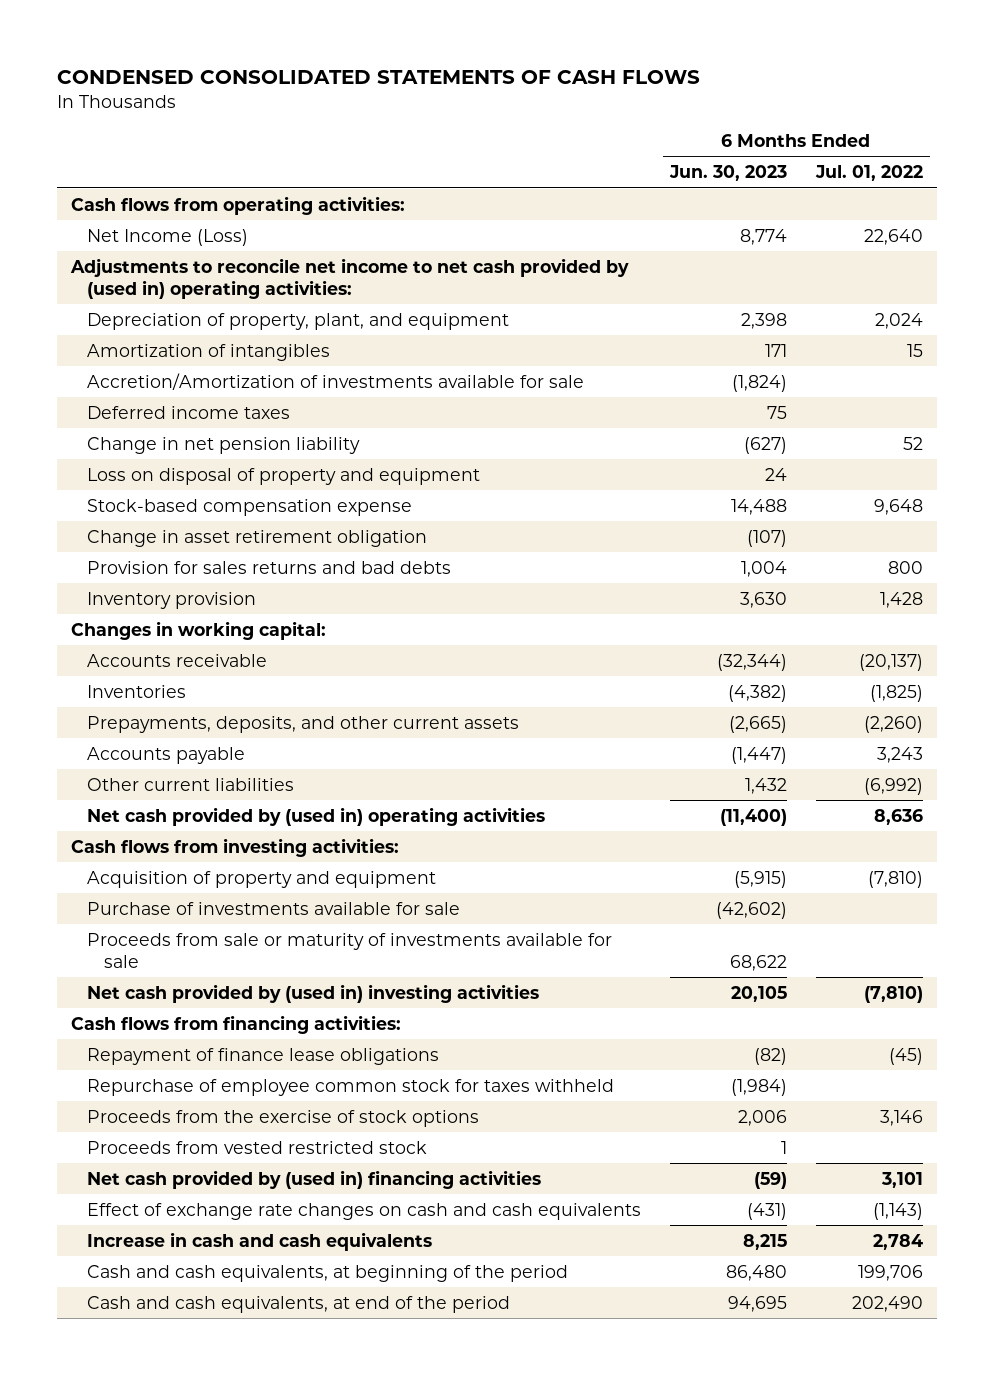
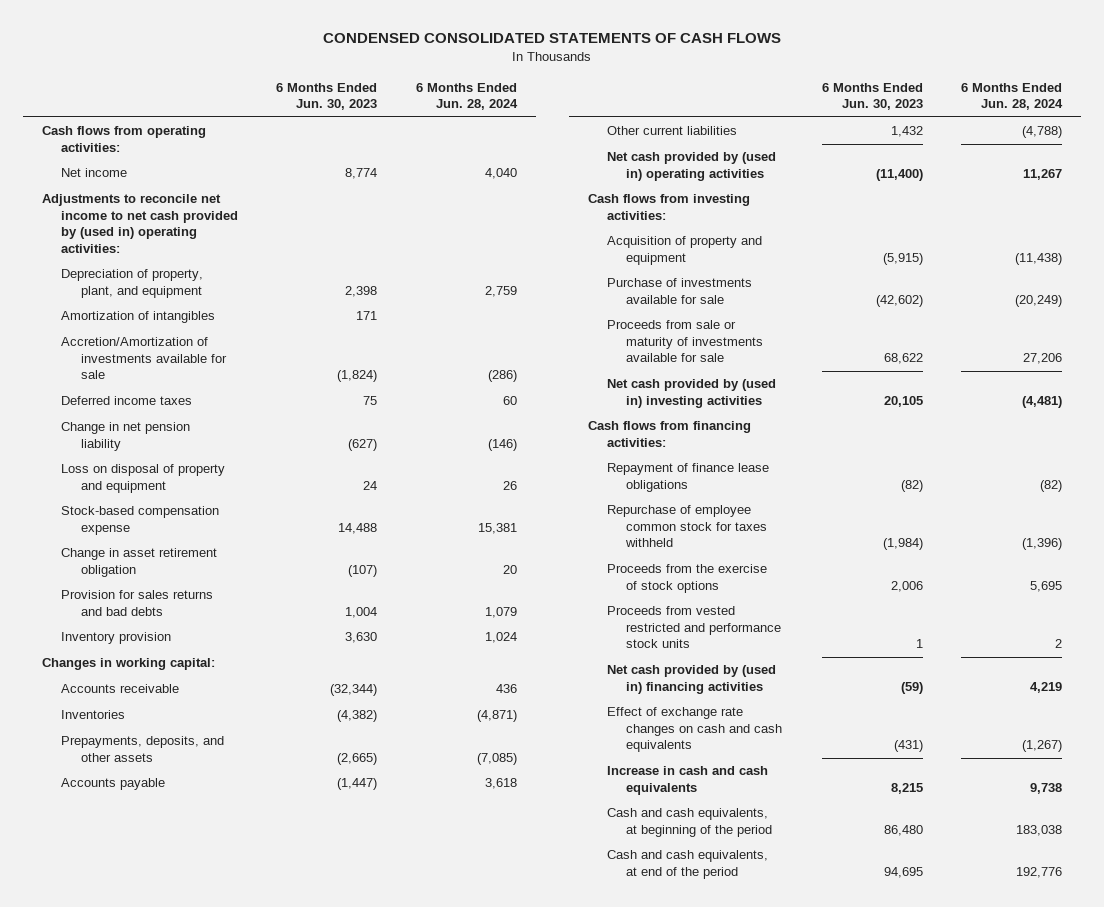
[814,165,923,182] Jul. 01, 2022 -> none
none -> [415,82,518,111] 6 Months Ended Jun. 28, 2024
[87,228,249,246] Net Income (Loss) -> [61,168,128,178] Net income
[87,715,520,733] Prepayments, deposits, and other current assets -> [61,736,225,762] Prepayments, deposits, and other assets
[87,1140,428,1154] Proceeds from vested restricted stock -> [607,606,782,649] Proceeds from vested restricted and performance stock units

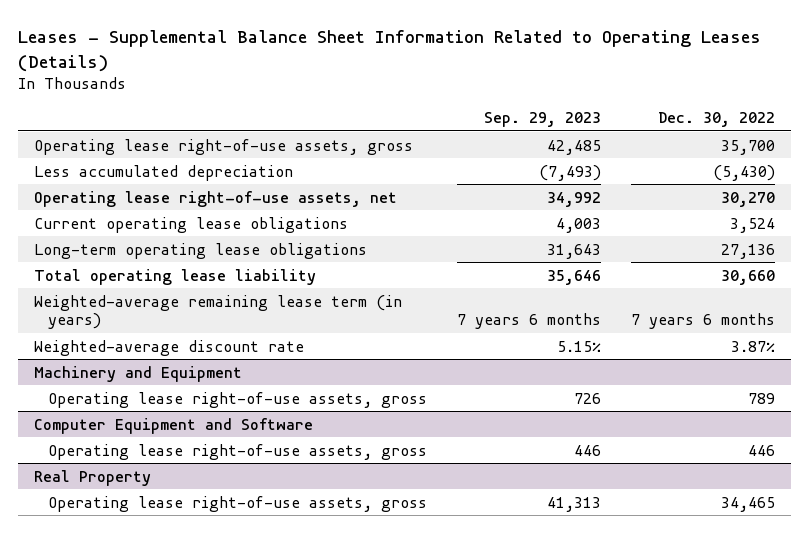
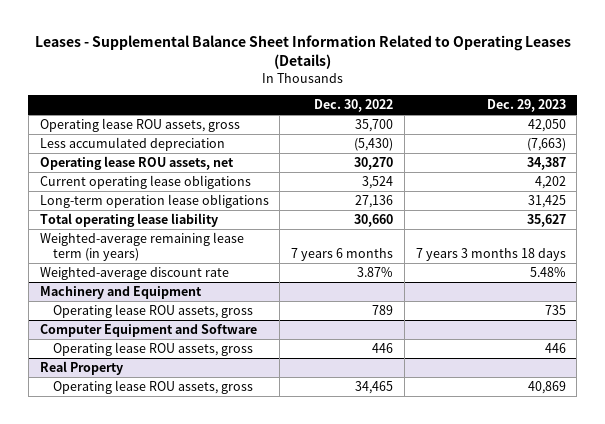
[484,112,602,128] Sep. 29, 2023 -> none
none -> [486,99,566,113] Dec. 29, 2023
[33,138,413,155] Operating lease right-of-use assets, gross -> [39,118,240,133] Operating lease ROU assets, gross
[33,190,397,207] Operating lease right-of-use assets, net -> [39,156,234,171] Operating lease ROU assets, net
[33,242,367,259] Long-term operating lease obligations -> [39,194,269,209] Long-term operation lease obligations
[47,391,427,408] Operating lease right-of-use assets, gross -> [53,304,254,319] Operating lease ROU assets, gross
[47,443,427,460] Operating lease right-of-use assets, gross -> [53,342,254,357] Operating lease ROU assets, gross
[47,495,427,512] Operating lease right-of-use assets, gross -> [53,380,254,395] Operating lease ROU assets, gross

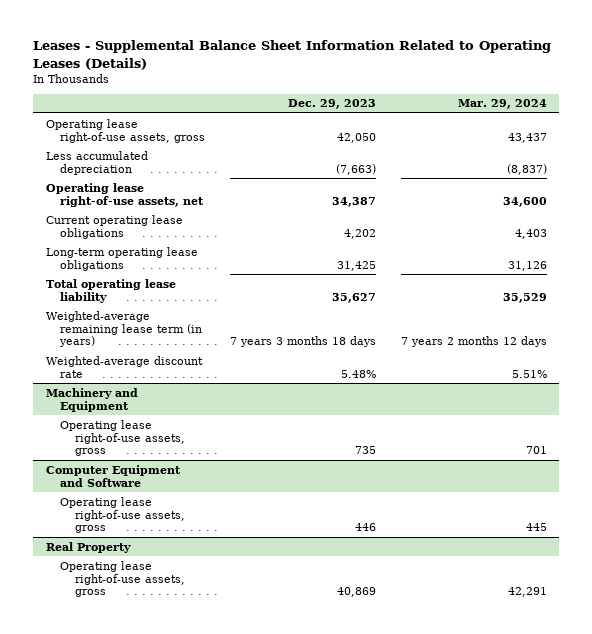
[314,99,394,113] Dec. 30, 2022 -> none
none -> [457,99,547,110] Mar. 29, 2024
[39,118,240,133] Operating lease ROU assets, gross -> [45,118,206,143] Operating lease right-of-use assets, gross
[39,156,234,171] Operating lease ROU assets, net -> [45,182,205,207] Operating lease right-of-use assets, net
[39,194,269,209] Long-term operation lease obligations -> [45,246,198,271] Long-term operating lease obligations
[53,304,254,319] Operating lease ROU assets, gross -> [60,419,185,457] Operating lease right-of-use assets, gross
[53,342,254,357] Operating lease ROU assets, gross -> [60,496,185,534] Operating lease right-of-use assets, gross
[53,380,254,395] Operating lease ROU assets, gross -> [60,560,185,598] Operating lease right-of-use assets, gross

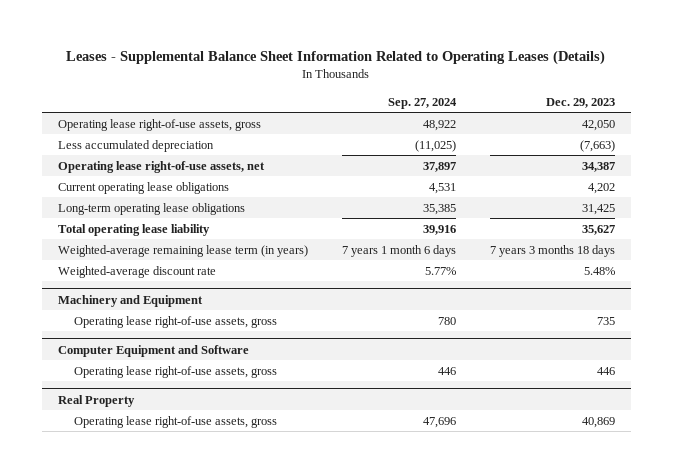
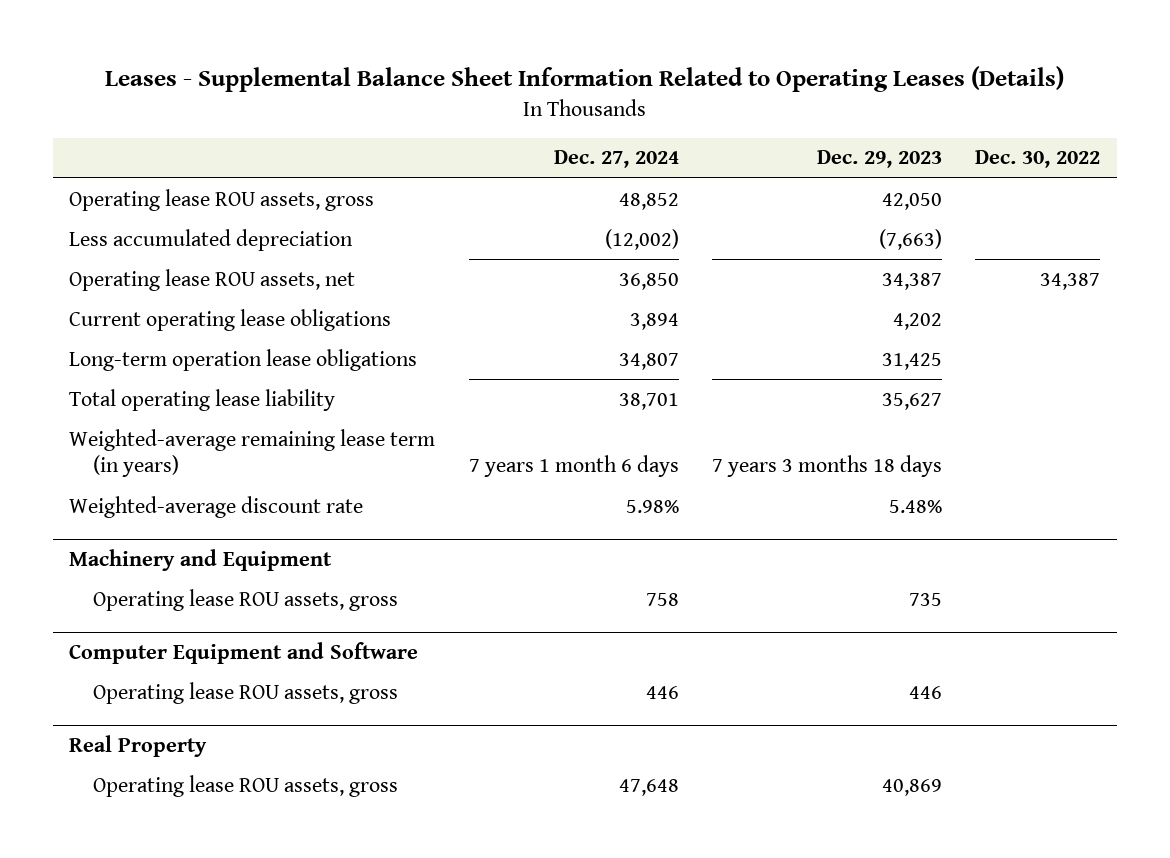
[387,97,457,109] Sep. 27, 2024 -> none
none -> [553,150,679,169] Dec. 27, 2024
none -> [975,150,1101,169] Dec. 30, 2022
[58,118,262,131] Operating lease right-of-use assets, gross -> [69,188,375,211] Operating lease ROU assets, gross
[58,160,266,173] Operating lease right-of-use assets, net -> [69,268,356,291] Operating lease ROU assets, net
[58,202,246,215] Long-term operating lease obligations -> [69,348,418,371] Long-term operation lease obligations
[73,315,277,328] Operating lease right-of-use assets, gross -> [93,588,399,611] Operating lease ROU assets, gross
[73,365,277,378] Operating lease right-of-use assets, gross -> [93,681,399,704] Operating lease ROU assets, gross
[73,415,277,428] Operating lease right-of-use assets, gross -> [93,774,399,797] Operating lease ROU assets, gross

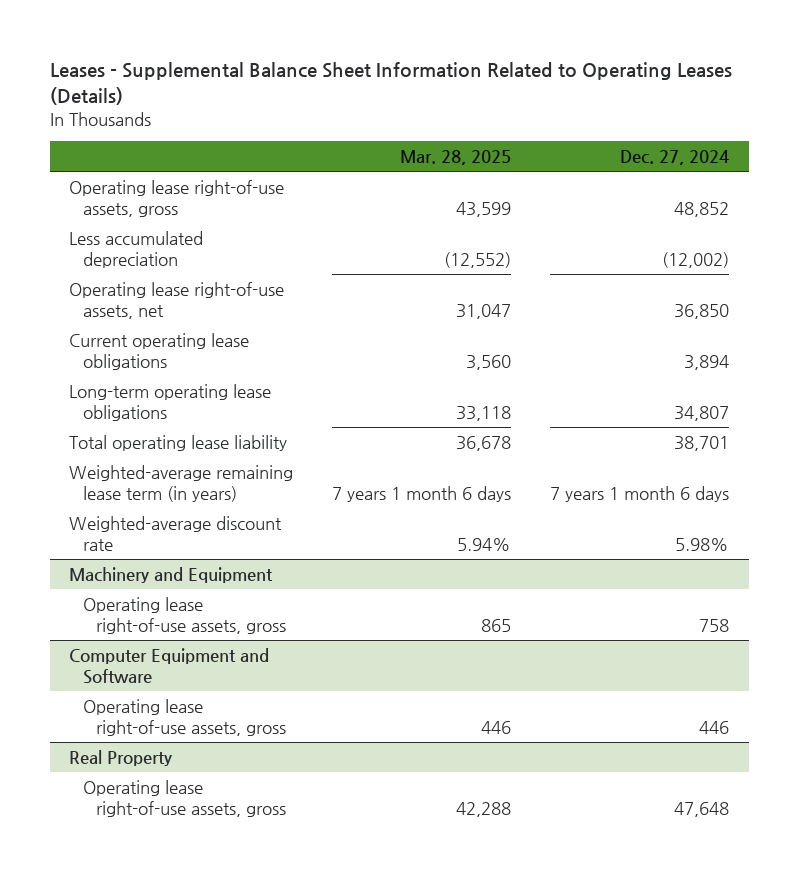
[817,150,943,169] Dec. 29, 2023 -> none
[975,150,1101,169] Dec. 30, 2022 -> none
none -> [400,150,512,166] Mar. 28, 2025
[69,188,375,211] Operating lease ROU assets, gross -> [69,179,285,217] Operating lease right-of-use assets, gross
[69,268,356,291] Operating lease ROU assets, net -> [69,281,285,319] Operating lease right-of-use assets, net
[69,348,418,371] Long-term operation lease obligations -> [69,383,272,421] Long-term operating lease obligations
[93,588,399,611] Operating lease ROU assets, gross -> [82,596,286,634] Operating lease right-of-use assets, gross
[93,681,399,704] Operating lease ROU assets, gross -> [82,698,286,736] Operating lease right-of-use assets, gross
[93,774,399,797] Operating lease ROU assets, gross -> [82,779,286,817] Operating lease right-of-use assets, gross

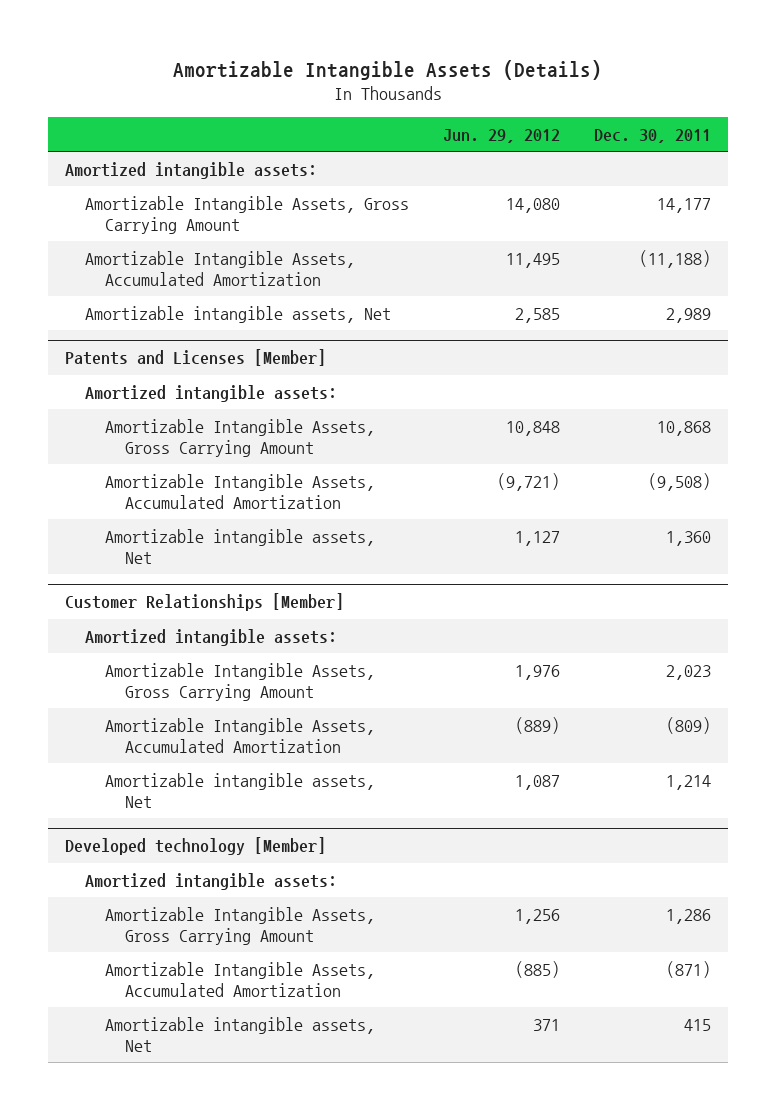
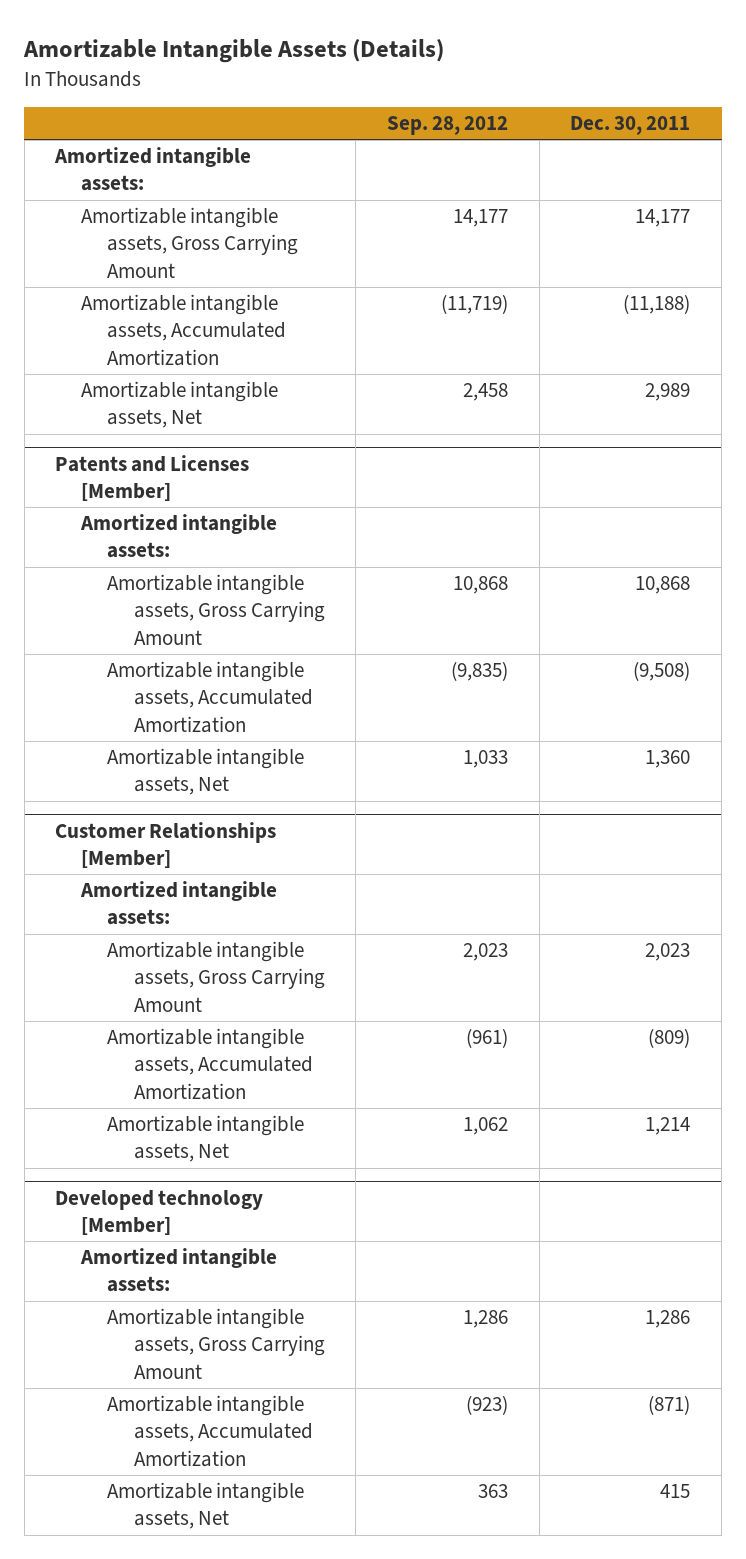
[443,128,561,143] Jun. 29, 2012 -> none
none -> [386,116,508,136] Sep. 28, 2012
[85,195,410,234] Amortizable Intangible Assets, Gross Carrying Amount -> [81,207,299,278] Amortizable intangible assets, Gross Carrying Amount
[85,250,356,286] Amortizable Intangible Assets, Accumulated Amortization -> [81,294,287,366] Amortizable intangible assets, Accumulated Amortization
[105,418,376,457] Amortizable Intangible Assets, Gross Carrying Amount -> [107,574,325,645] Amortizable intangible assets, Gross Carrying Amount
[105,473,376,509] Amortizable Intangible Assets, Accumulated Amortization -> [107,661,313,733] Amortizable intangible assets, Accumulated Amortization
[105,662,376,701] Amortizable Intangible Assets, Gross Carrying Amount -> [107,941,325,1012] Amortizable intangible assets, Gross Carrying Amount
[105,717,376,753] Amortizable Intangible Assets, Accumulated Amortization -> [107,1028,313,1100] Amortizable intangible assets, Accumulated Amortization
[105,906,376,945] Amortizable Intangible Assets, Gross Carrying Amount -> [107,1308,325,1379] Amortizable intangible assets, Gross Carrying Amount
[105,961,376,997] Amortizable Intangible Assets, Accumulated Amortization -> [107,1395,313,1467] Amortizable intangible assets, Accumulated Amortization

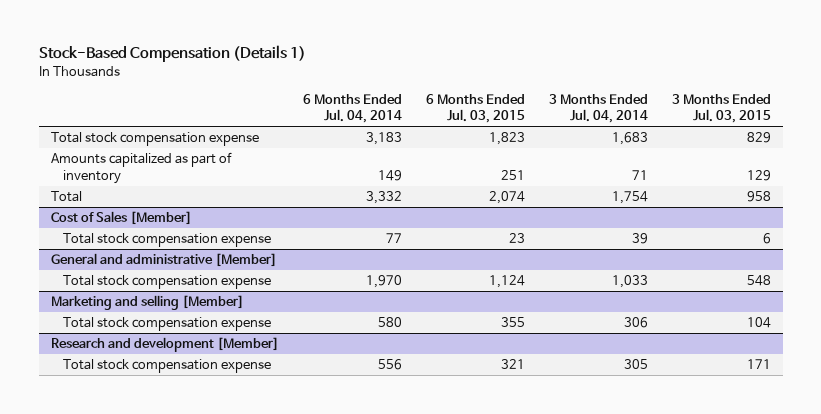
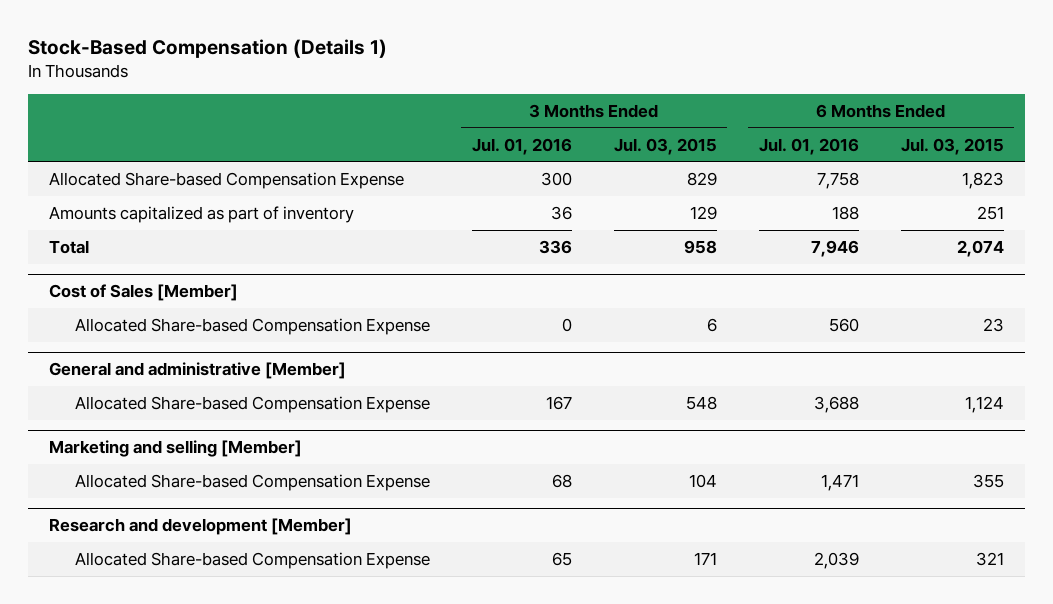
[302,93,402,124] 6 Months Ended Jul. 04, 2014 -> none
[548,93,648,124] 3 Months Ended Jul. 04, 2014 -> none
none -> [471,137,572,155] Jul. 01, 2016
none -> [758,137,859,155] Jul. 01, 2016
[50,132,259,147] Total stock compensation expense -> [49,171,405,189] Allocated Share-based Compensation Expense
[62,233,271,248] Total stock compensation expense -> [74,317,430,335] Allocated Share-based Compensation Expense
[62,275,271,290] Total stock compensation expense -> [74,395,430,413] Allocated Share-based Compensation Expense
[62,317,271,332] Total stock compensation expense -> [74,473,430,491] Allocated Share-based Compensation Expense
[62,359,271,374] Total stock compensation expense -> [74,551,430,569] Allocated Share-based Compensation Expense

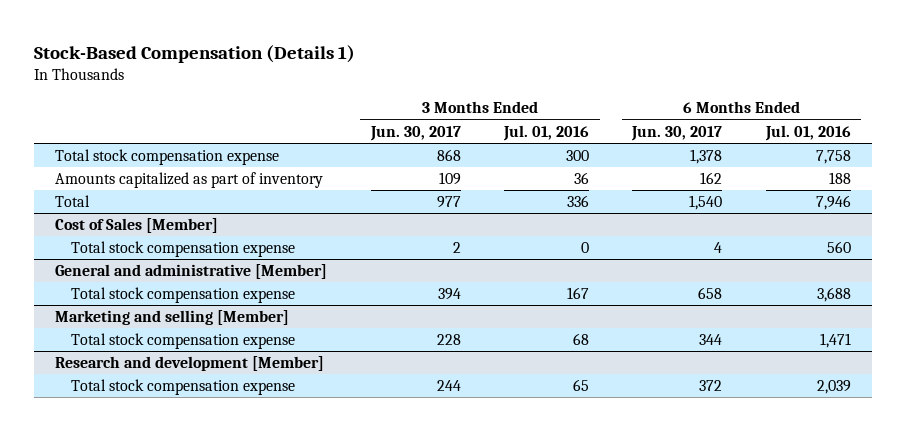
[613,137,717,155] Jul. 03, 2015 -> none
[900,137,1004,155] Jul. 03, 2015 -> none
none -> [369,125,461,141] Jun. 30, 2017
none -> [631,125,723,141] Jun. 30, 2017
[49,171,405,189] Allocated Share-based Compensation Expense -> [55,149,280,166] Total stock compensation expense
[74,317,430,335] Allocated Share-based Compensation Expense -> none
none -> [71,241,296,258] Total stock compensation expense
[74,395,430,413] Allocated Share-based Compensation Expense -> [71,287,296,304] Total stock compensation expense
[74,473,430,491] Allocated Share-based Compensation Expense -> [71,333,296,350] Total stock compensation expense
[74,551,430,569] Allocated Share-based Compensation Expense -> [71,379,296,396] Total stock compensation expense

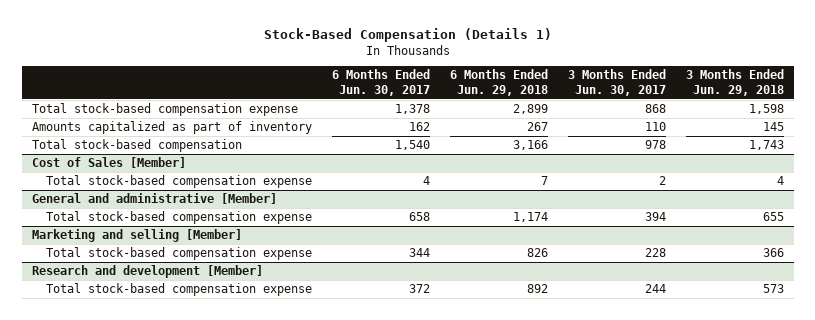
[503,124,590,141] Jul. 01, 2016 -> none
[764,124,851,141] Jul. 01, 2016 -> none
none -> [449,69,548,96] 6 Months Ended Jun. 29, 2018
none -> [685,69,784,96] 3 Months Ended Jun. 29, 2018
[55,149,280,166] Total stock compensation expense -> [31,103,298,117] Total stock-based compensation expense
[438,172,461,186] 109 -> [644,122,666,132] 110
[55,195,91,208] Total -> [31,139,242,153] Total stock-based compensation
[436,196,461,209] 977 -> [644,140,666,150] 978
[71,241,296,258] Total stock compensation expense -> [46,175,313,189] Total stock-based compensation expense
[71,287,296,304] Total stock compensation expense -> [46,211,313,225] Total stock-based compensation expense
[71,333,296,350] Total stock compensation expense -> [46,247,313,261] Total stock-based compensation expense
[71,379,296,396] Total stock compensation expense -> [46,283,313,297] Total stock-based compensation expense

